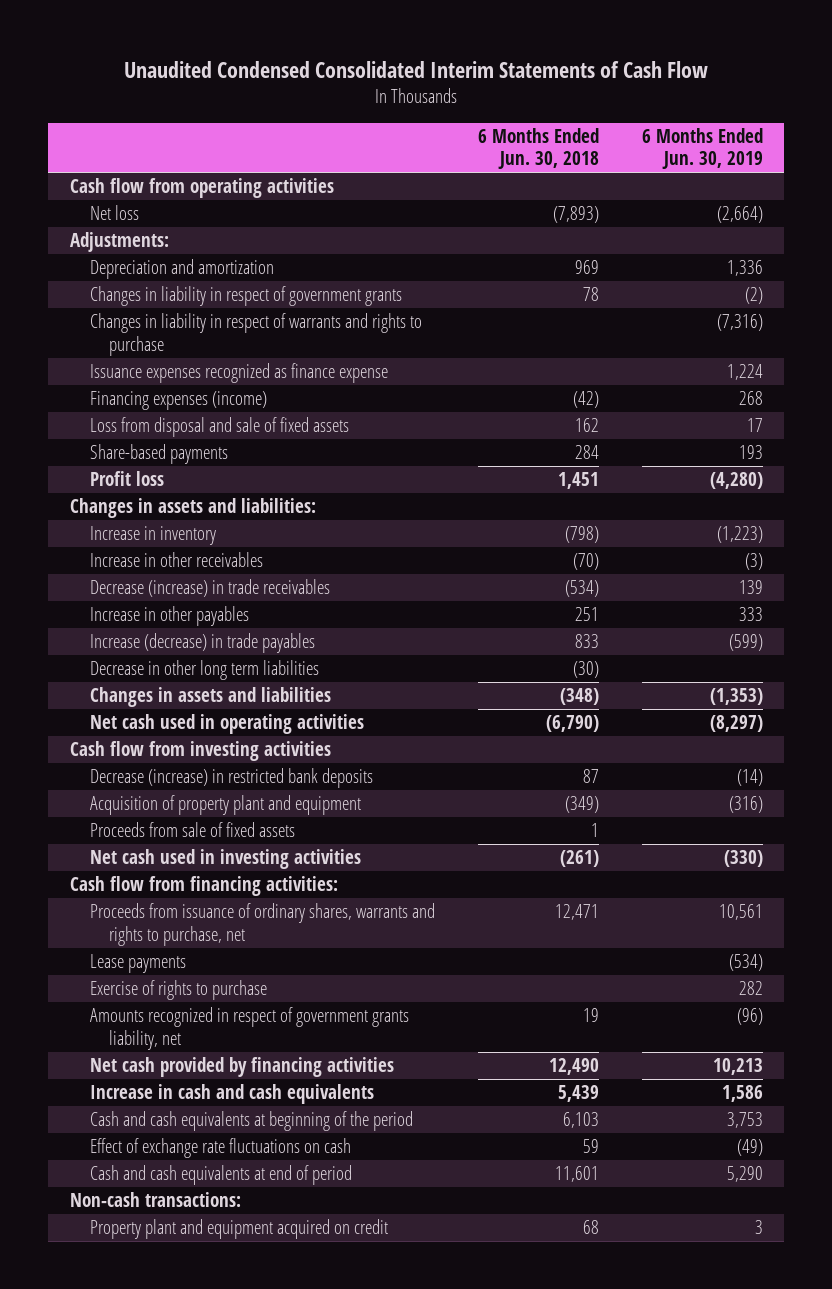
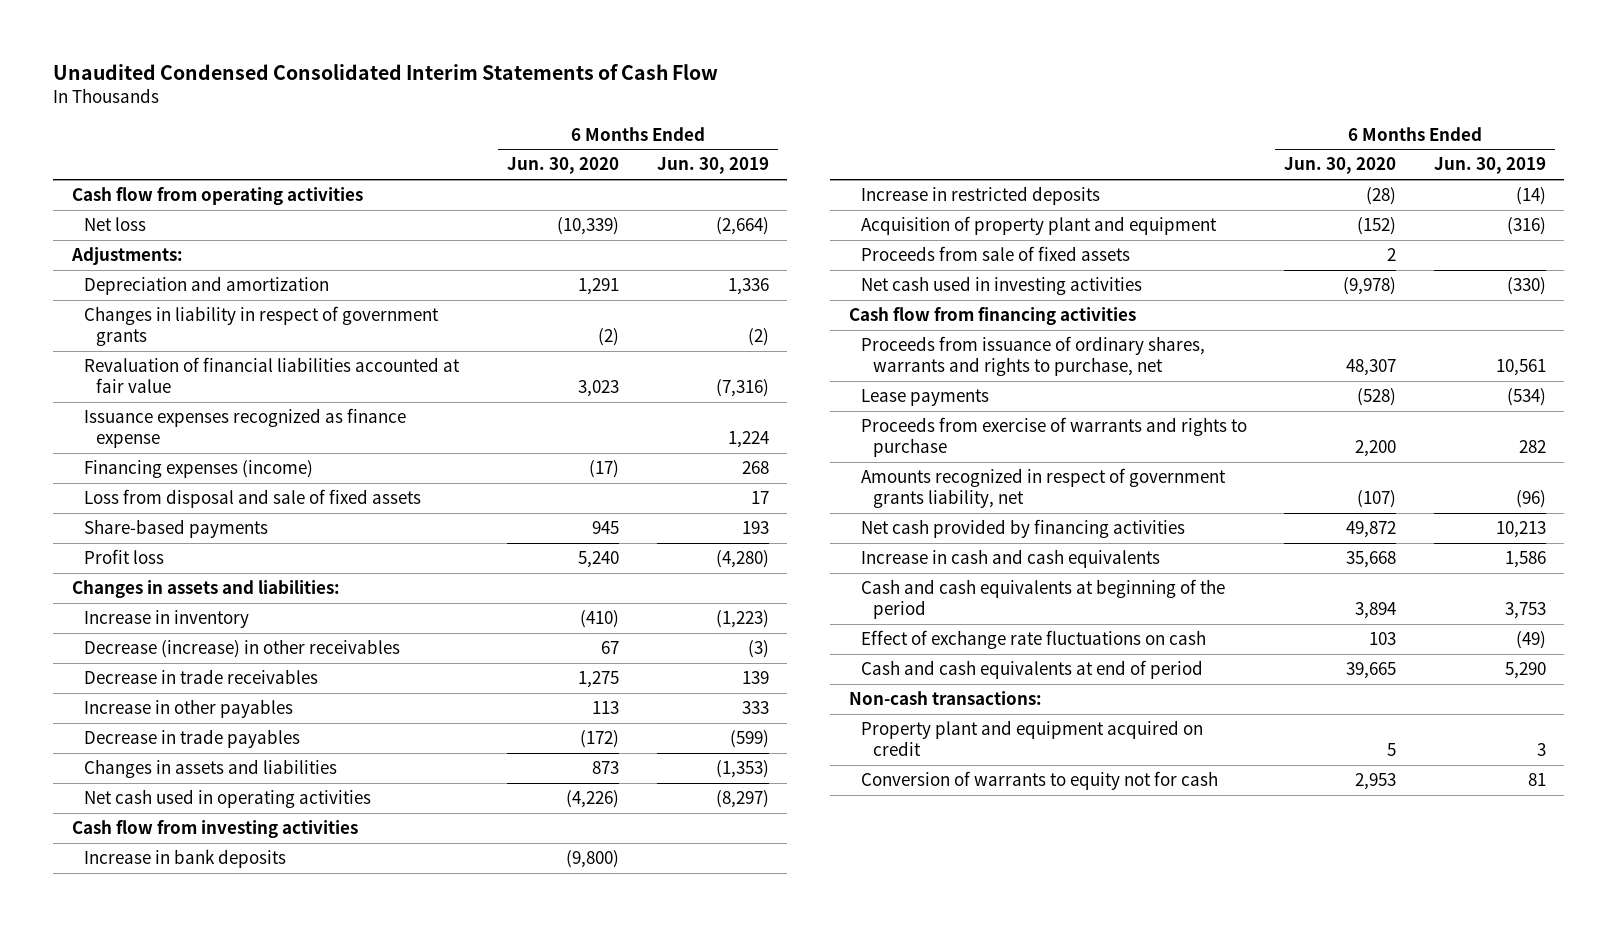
[477,127,599,170] 6 Months Ended Jun. 30, 2018 -> none
none -> [507,157,620,175] Jun. 30, 2020
[89,313,422,356] Changes in liability in respect of warrants and rights to purchase -> [84,357,461,394] Revaluation of financial liabilities accounted at fair value
[89,552,263,568] Increase in other receivables -> [84,639,401,659] Decrease (increase) in other receivables
[89,579,330,598] Decrease (increase) in trade receivables -> [84,669,319,685] Decrease in trade receivables
[89,660,319,681] Decrease in other long term liabilities -> none
[89,633,315,654] Increase (decrease) in trade payables -> [84,729,301,749] Decrease in trade payables
none -> [84,849,287,869] Increase in bank deposits
[89,768,373,789] Decrease (increase) in restricted bank deposits -> [860,186,1100,206] Increase in restricted deposits
[69,876,338,897] Cash flow from financing activities: -> [848,307,1136,326] Cash flow from financing activities
[89,980,267,1001] Exercise of rights to purchase -> [860,417,1247,458] Proceeds from exercise of warrants and rights to purchase
none -> [860,771,1218,791] Conversion of warrants to equity not for cash

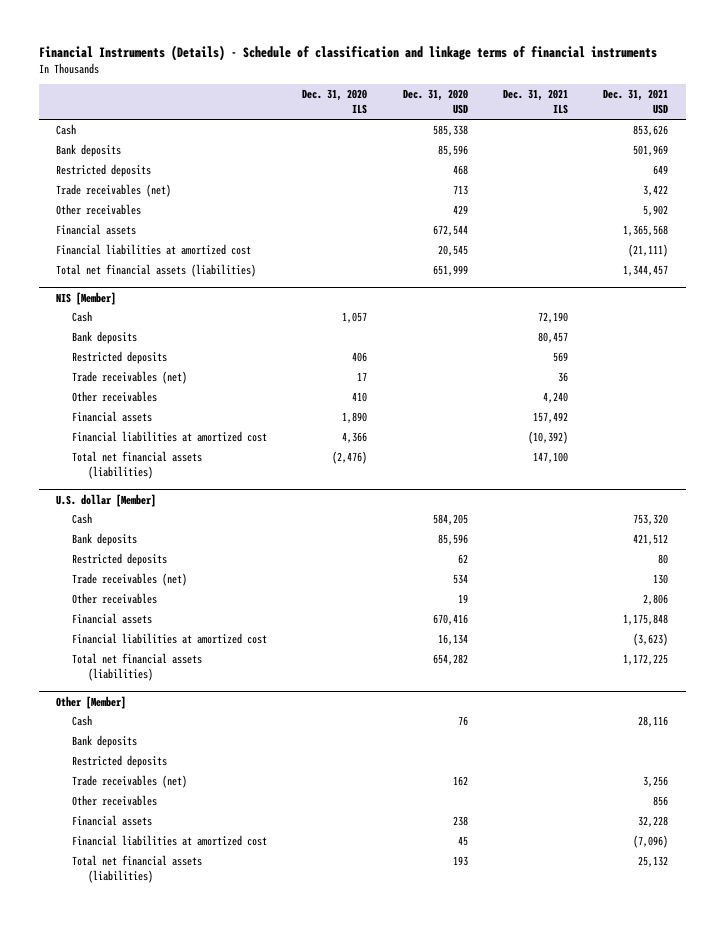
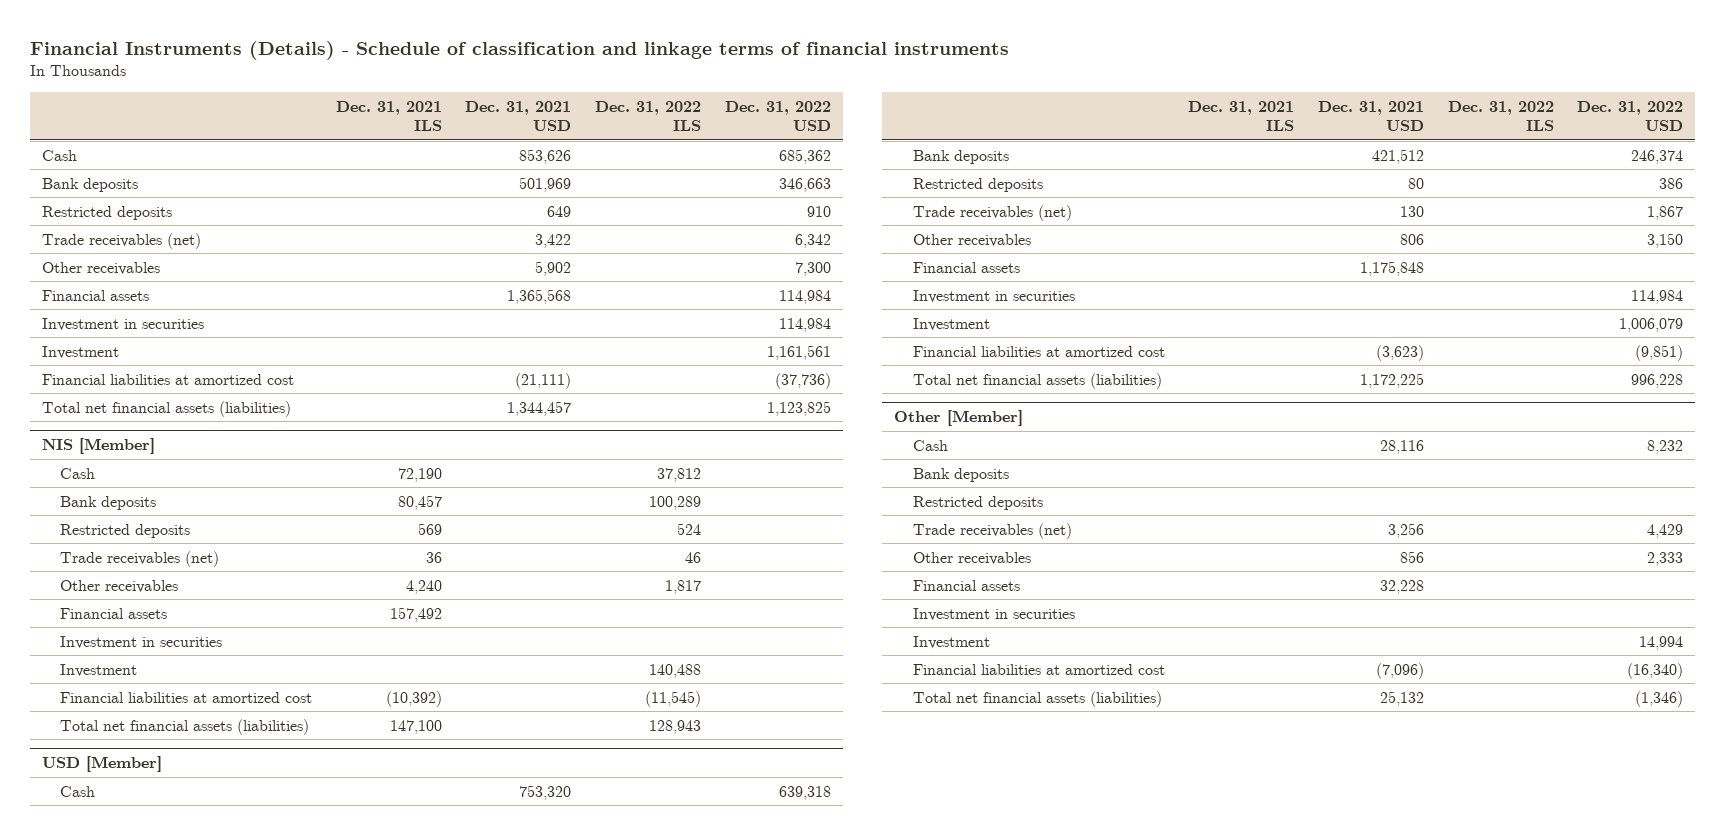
[302,89,368,115] Dec. 31, 2020 ILS -> none
[402,89,468,115] Dec. 31, 2020 USD -> none
none -> [595,100,702,132] Dec. 31, 2022 ILS
none -> [724,100,831,132] Dec. 31, 2022 USD
none -> [41,317,204,331] Investment in securities
none -> [41,345,119,359] Investment
none -> [60,635,223,649] Investment in securities
none -> [60,663,138,677] Investment
[56,493,157,507] U.S. dollar [Member] -> [41,756,162,773] USD [Member]
[643,593,669,605] 2,806 -> [1399,233,1424,245] 806
none -> [912,289,1075,303] Investment in securities
none -> [912,317,990,331] Investment
none -> [912,607,1075,621] Investment in securities
none -> [912,635,990,649] Investment

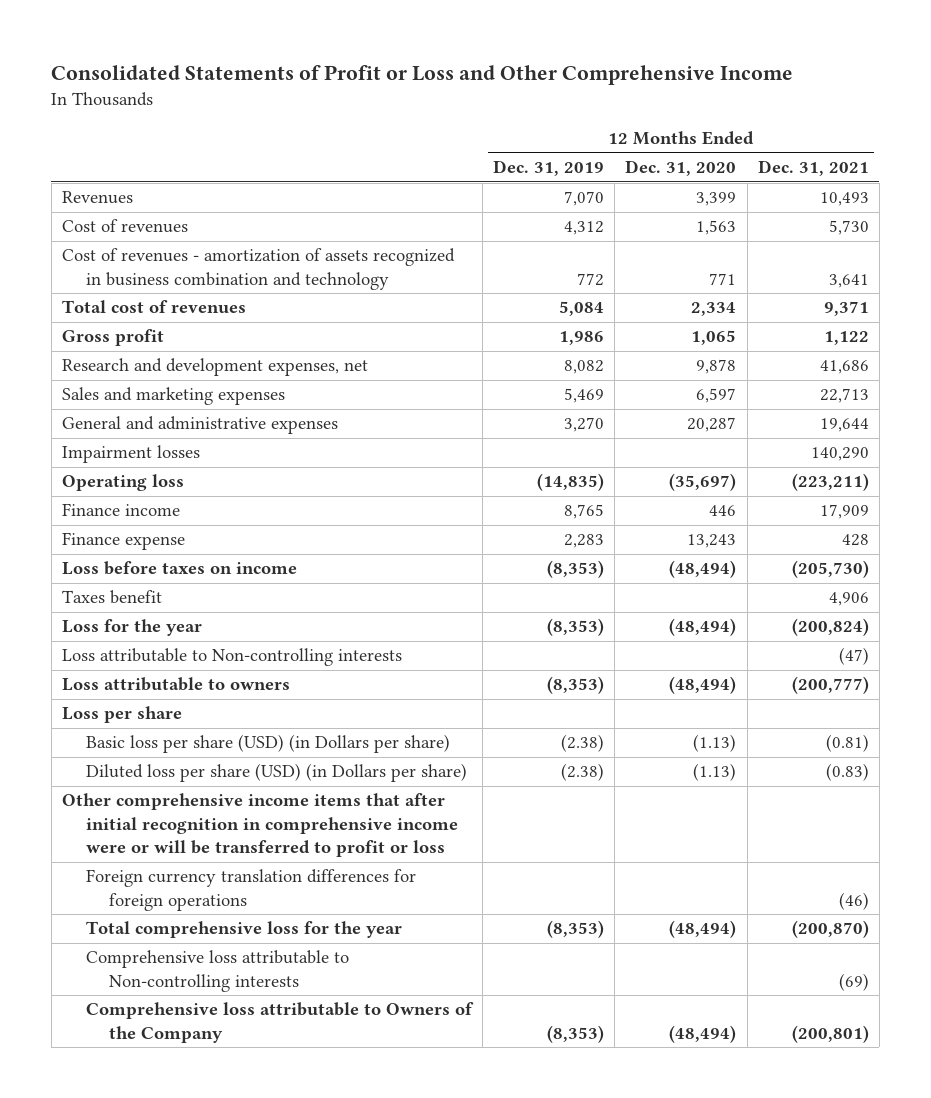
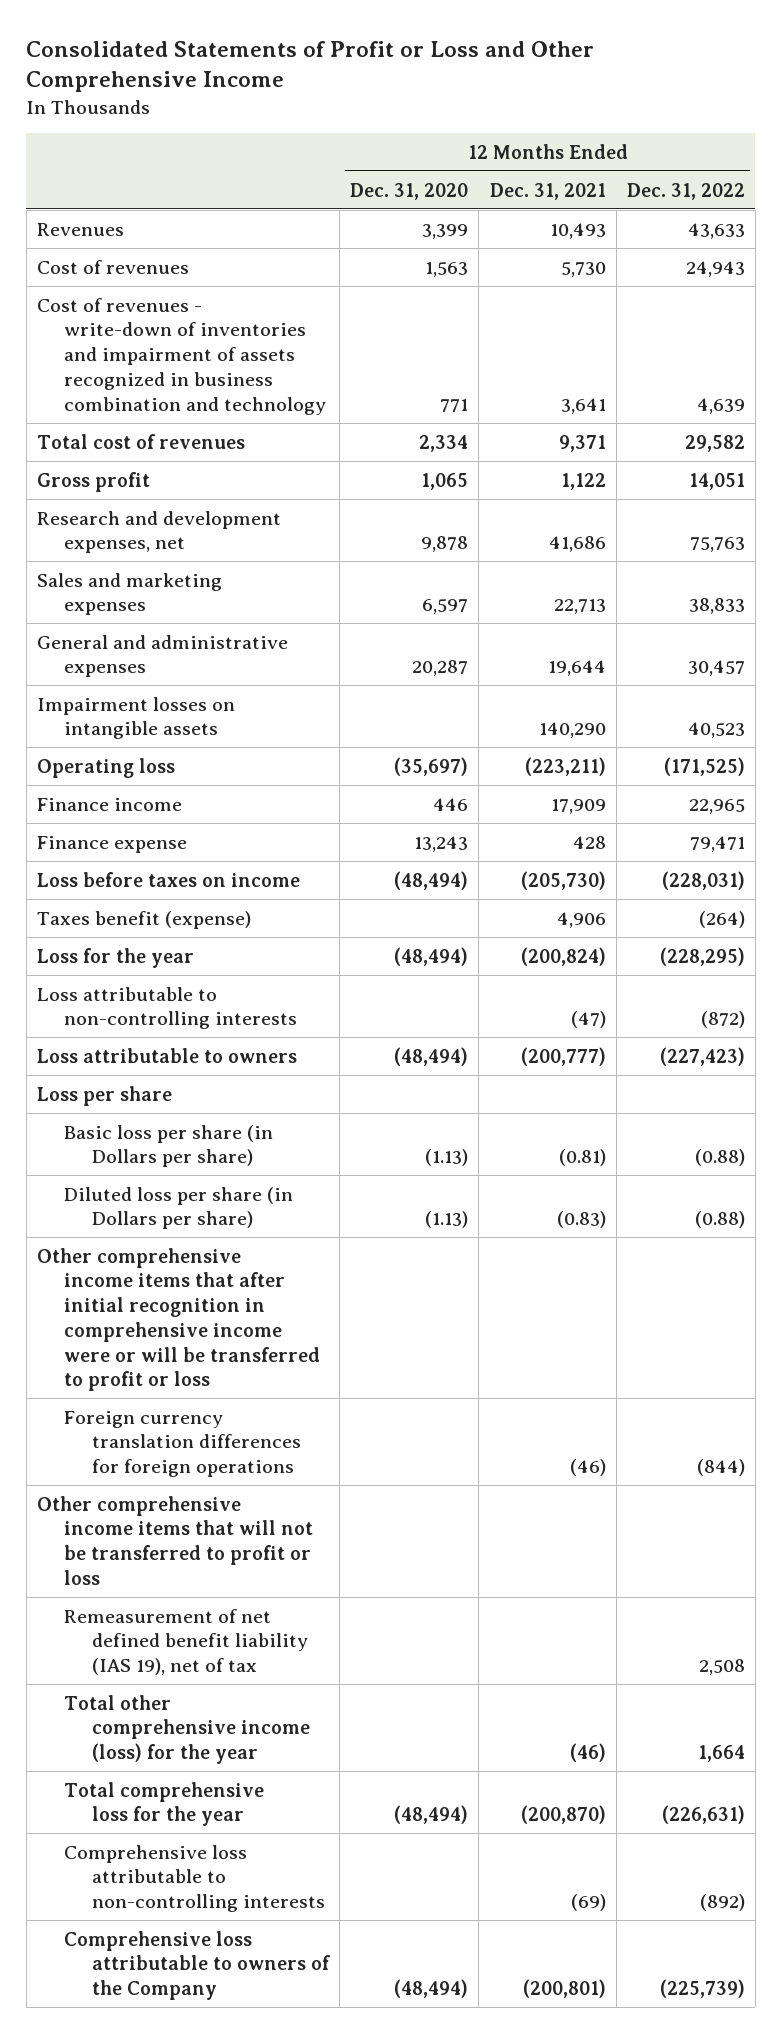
[493,160,605,177] Dec. 31, 2019 -> none
none -> [626,182,745,200] Dec. 31, 2022
[62,248,456,290] Cost of revenues - amortization of assets recognized in business combination and technology -> [36,297,327,415] Cost of revenues - write-down of inventories and impairment of assets recognized in business combination and technology
[62,445,201,464] Impairment losses -> [36,696,235,740] Impairment losses on intangible assets
[62,590,163,605] Taxes benefit -> [36,910,251,929] Taxes benefit (expense)
[62,648,403,667] Loss attributable to Non-controlling interests -> [36,986,298,1030] Loss attributable to non-controlling interests
[85,734,450,754] Basic loss per share (USD) (in Dollars per share) -> [64,1124,274,1168] Basic loss per share (in Dollars per share)
[85,763,467,783] Diluted loss per share (USD) (in Dollars per share) -> [64,1186,294,1230] Diluted loss per share (in Dollars per share)
none -> [36,1495,314,1585] Other comprehensive income items that will not be transferred to profit or loss
none -> [64,1608,309,1676] Remeasurement of net defined benefit liability (IAS 19), net of tax
none -> [64,1694,311,1765] Total other comprehensive income (loss) for the year
[85,950,349,992] Comprehensive loss attributable to Non-controlling interests -> [64,1844,326,1913] Comprehensive loss attributable to non-controlling interests
[85,1002,474,1043] Comprehensive loss attributable to Owners of the Company -> [64,1930,331,2001] Comprehensive loss attributable to owners of the Company

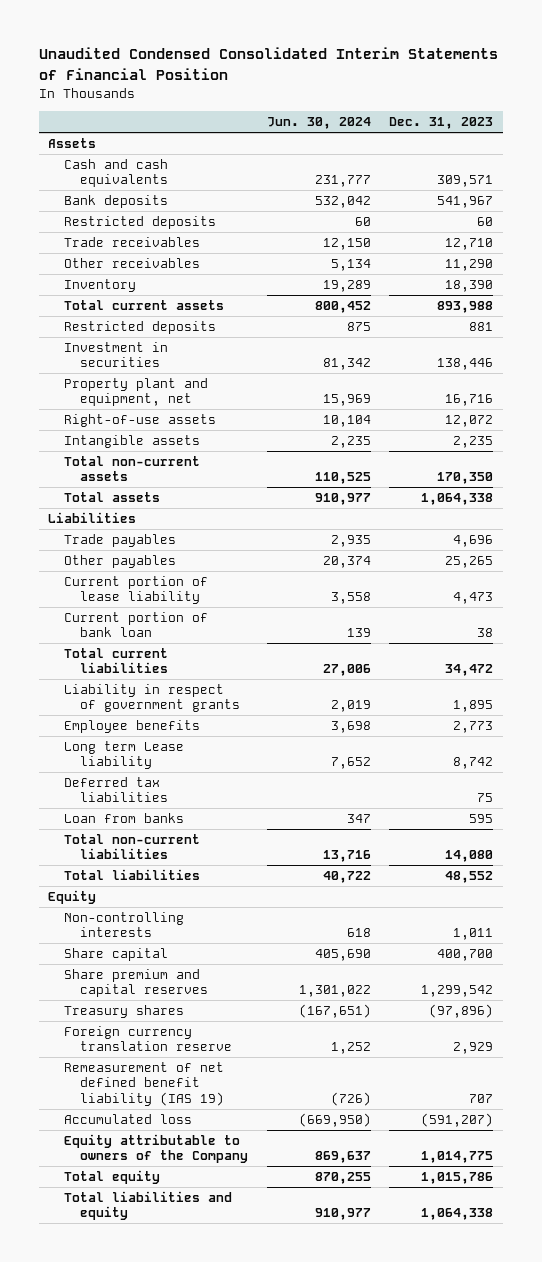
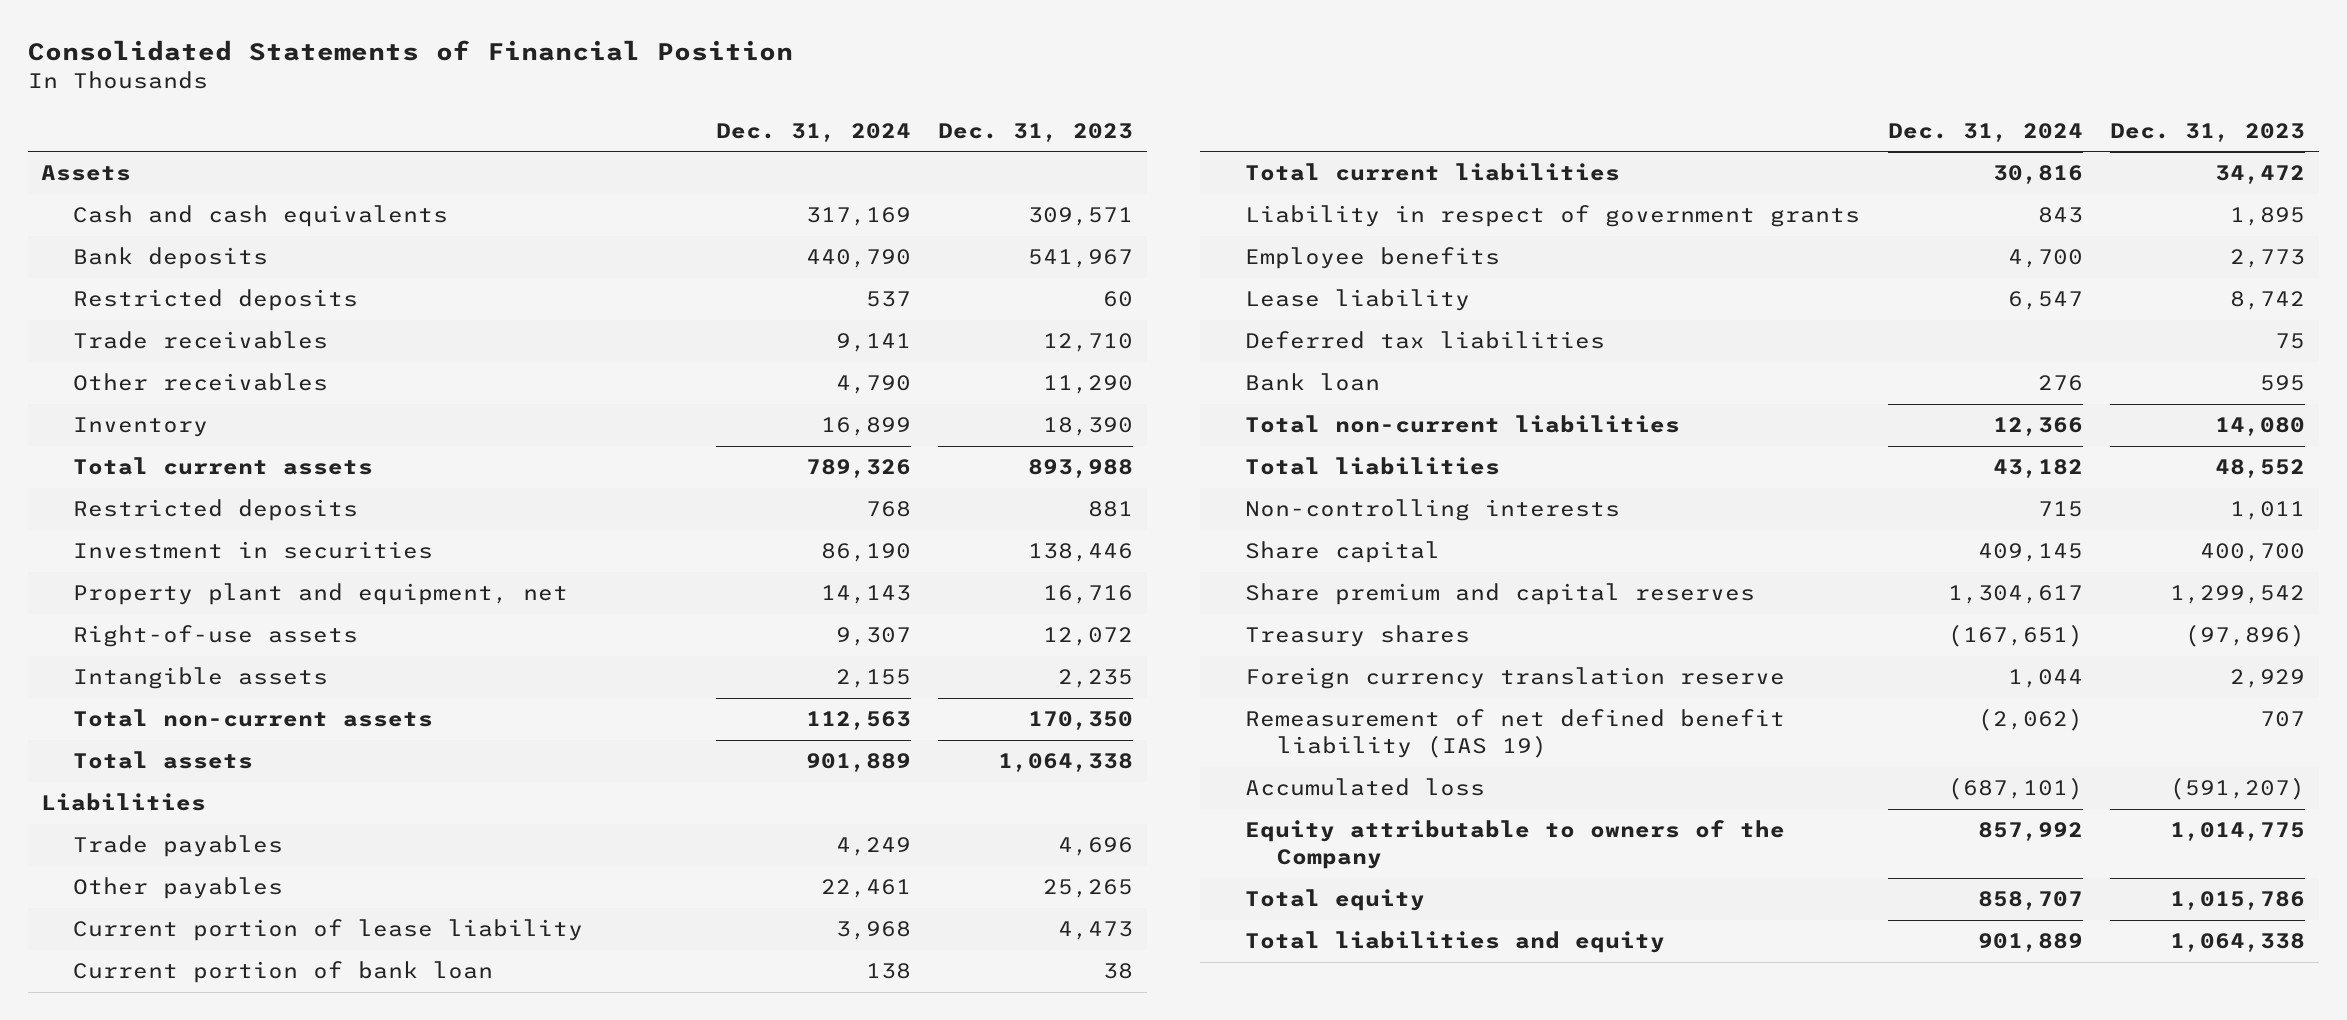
[38,47,498,80] Unaudited Condensed Consolidated Interim Statements of Financial Position -> [27,40,793,62] Consolidated Statements of Financial Position
[266,117,371,130] Jun. 30, 2024 -> none
none -> [715,122,911,142] Dec. 31, 2024
[64,741,185,770] Long term Lease liability -> [1245,289,1471,312] Lease liability
[64,813,185,824] Loan from banks -> [1245,373,1381,392] Bank loan
[48,890,97,905] Equity -> none

